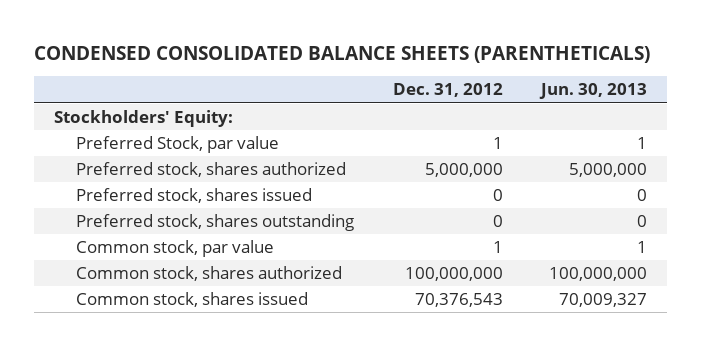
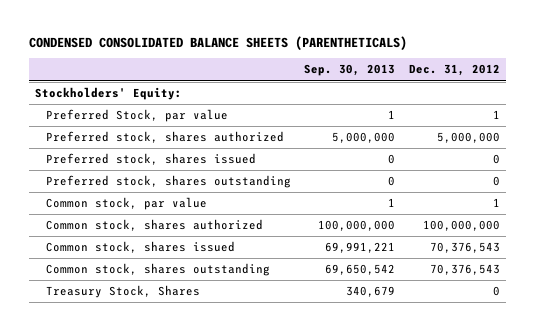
[539,83,648,100] Jun. 30, 2013 -> none
none -> [304,64,396,77] Sep. 30, 2013
none -> [46,263,271,277] Common stock, shares outstanding
none -> [46,285,201,299] Treasury Stock, Shares

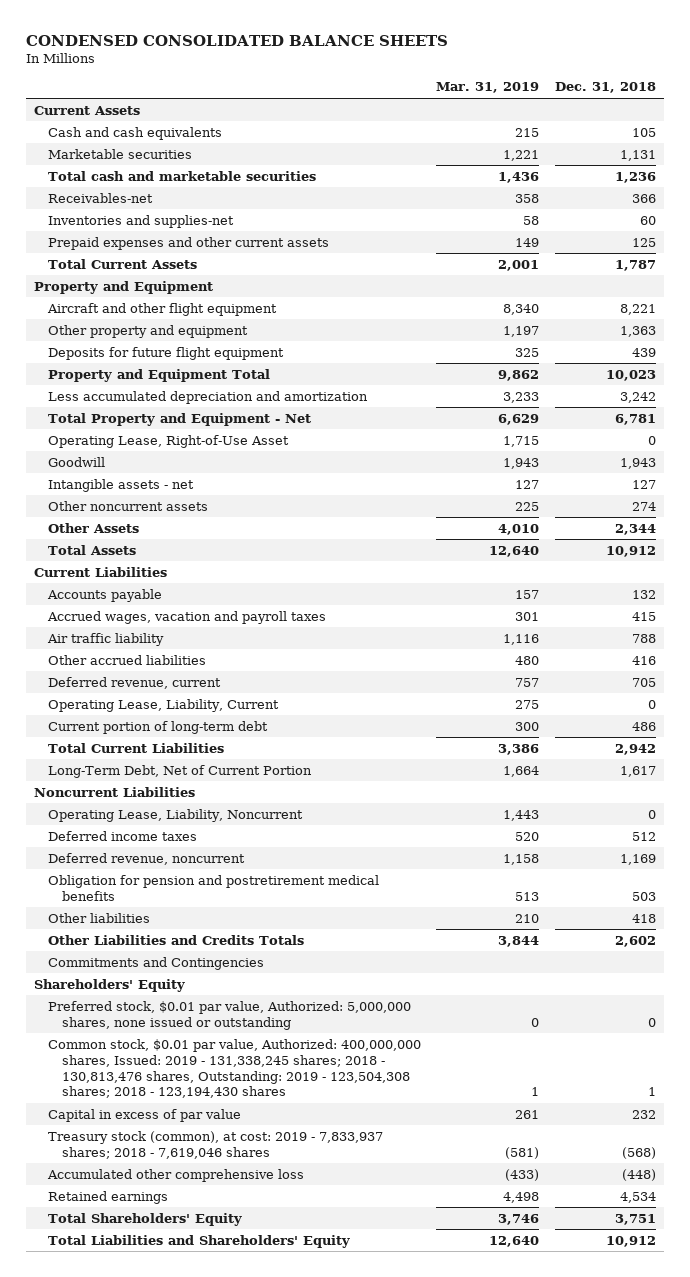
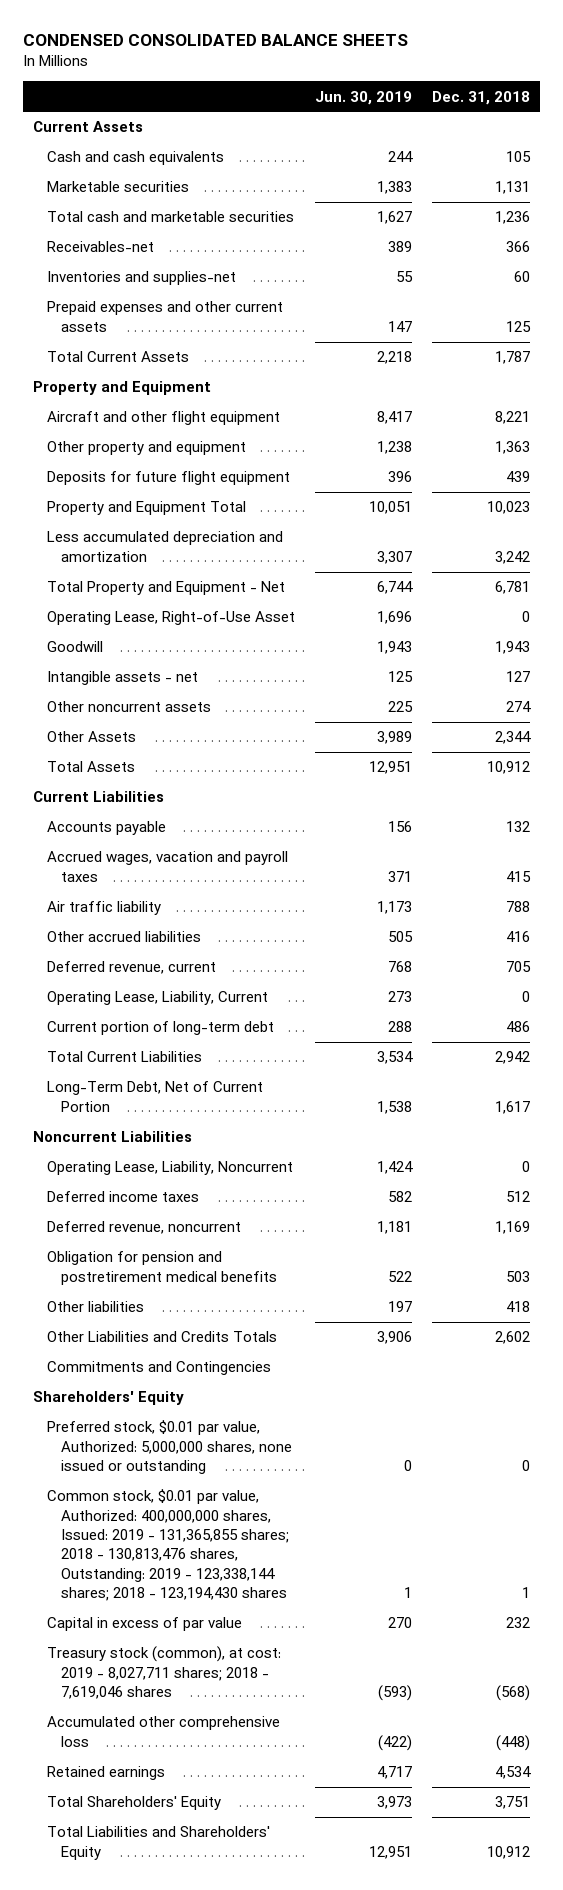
[436,82,540,94] Mar. 31, 2019 -> none
none -> [315,90,413,105] Jun. 30, 2019
[47,1038,421,1099] Common stock, $0.01 par value, Authorized: 400,000,000 shares, Issued: 2019 - 131,338,245 shares; 2018 - 130,813,476 shares, Outstanding: 2019 - 123,504,308 shares; 2018 - 123,194,430 shares -> [46,1489,289,1602] Common stock, $0.01 par value, Authorized: 400,000,000 shares, Issued: 2019 - 131,365,855 shares; 2018 - 130,813,476 shares, Outstanding: 2019 - 123,338,144 shares; 2018 - 123,194,430 shares
[47,1130,383,1159] Treasury stock (common), at cost: 2019 - 7,833,937 shares; 2018 - 7,619,046 shares -> [46,1646,281,1700] Treasury stock (common), at cost: 2019 - 8,027,711 shares; 2018 - 7,619,046 shares

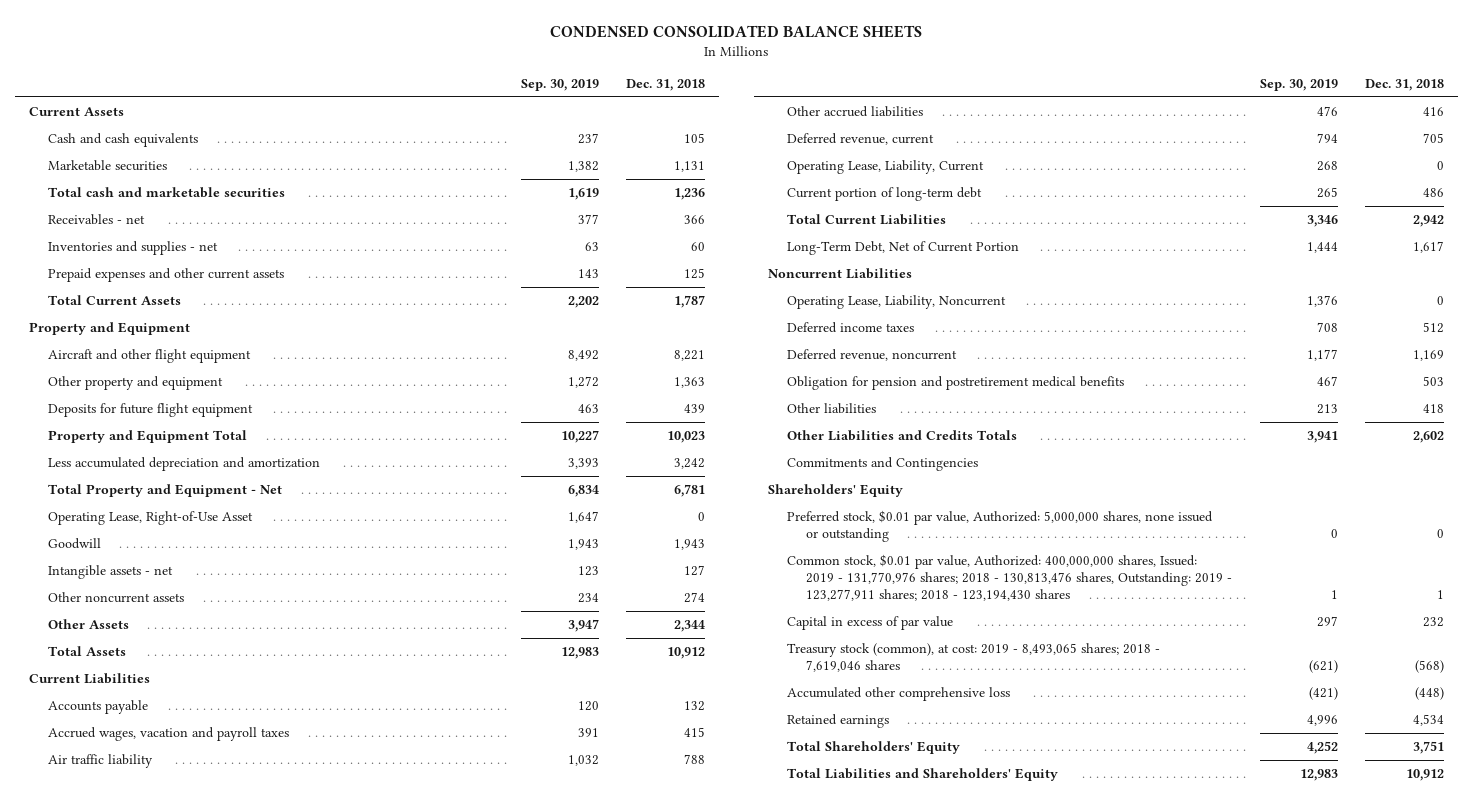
[315,90,413,105] Jun. 30, 2019 -> none
none -> [520,78,599,91] Sep. 30, 2019
[46,241,154,253] Receivables-net -> [47,214,145,226] Receivables - net
[46,271,236,286] Inventories and supplies-net -> [47,241,218,256] Inventories and supplies - net
[46,1489,289,1602] Common stock, $0.01 par value, Authorized: 400,000,000 shares, Issued: 2019 - 131,365,855 shares; 2018 - 130,813,476 shares, Outstanding: 2019 - 123,338,144 shares; 2018 - 123,194,430 shares -> [786,554,1233,602] Common stock, $0.01 par value, Authorized: 400,000,000 shares, Issued: 2019 - 131,770,976 shares; 2018 - 130,813,476 shares, Outstanding: 2019 - 123,277,911 shares; 2018 - 123,194,430 shares
[46,1646,281,1700] Treasury stock (common), at cost: 2019 - 8,027,711 shares; 2018 - 7,619,046 shares -> [786,643,1160,673] Treasury stock (common), at cost: 2019 - 8,493,065 shares; 2018 - 7,619,046 shares

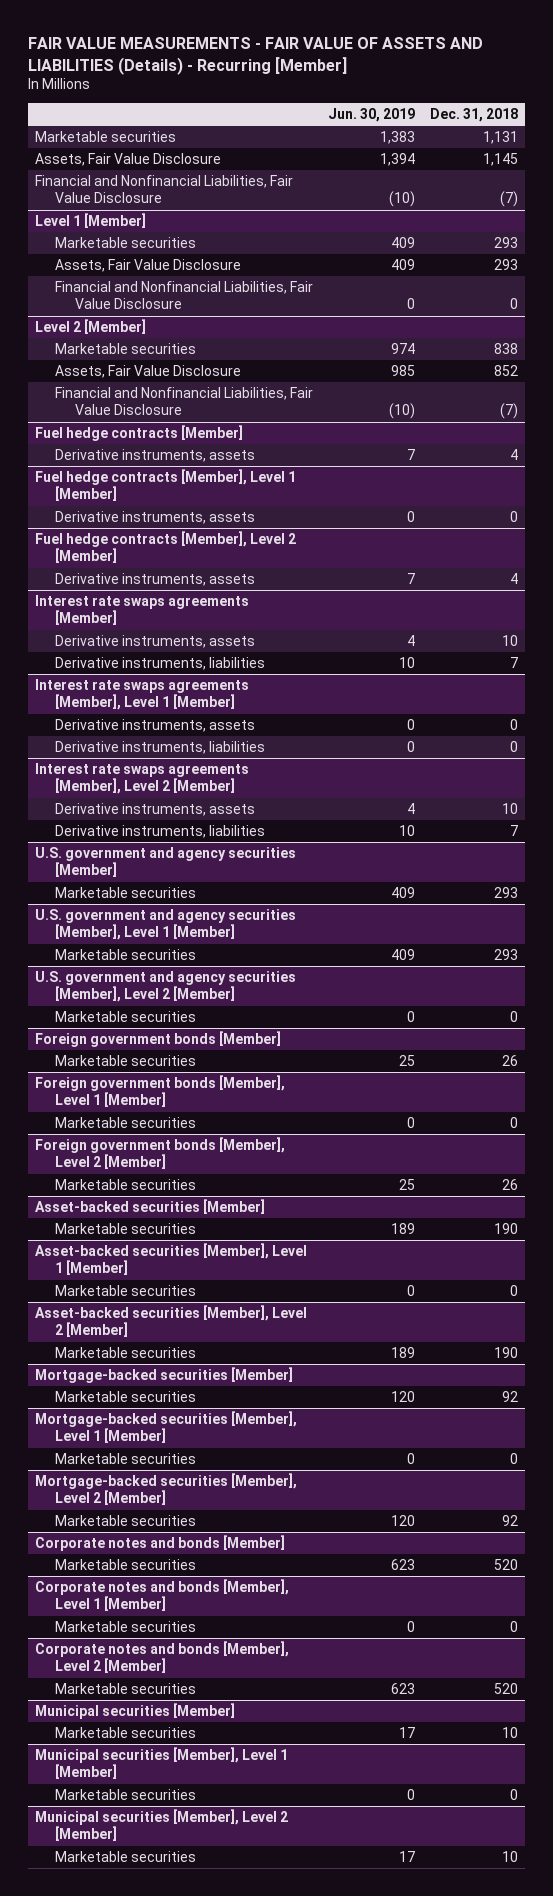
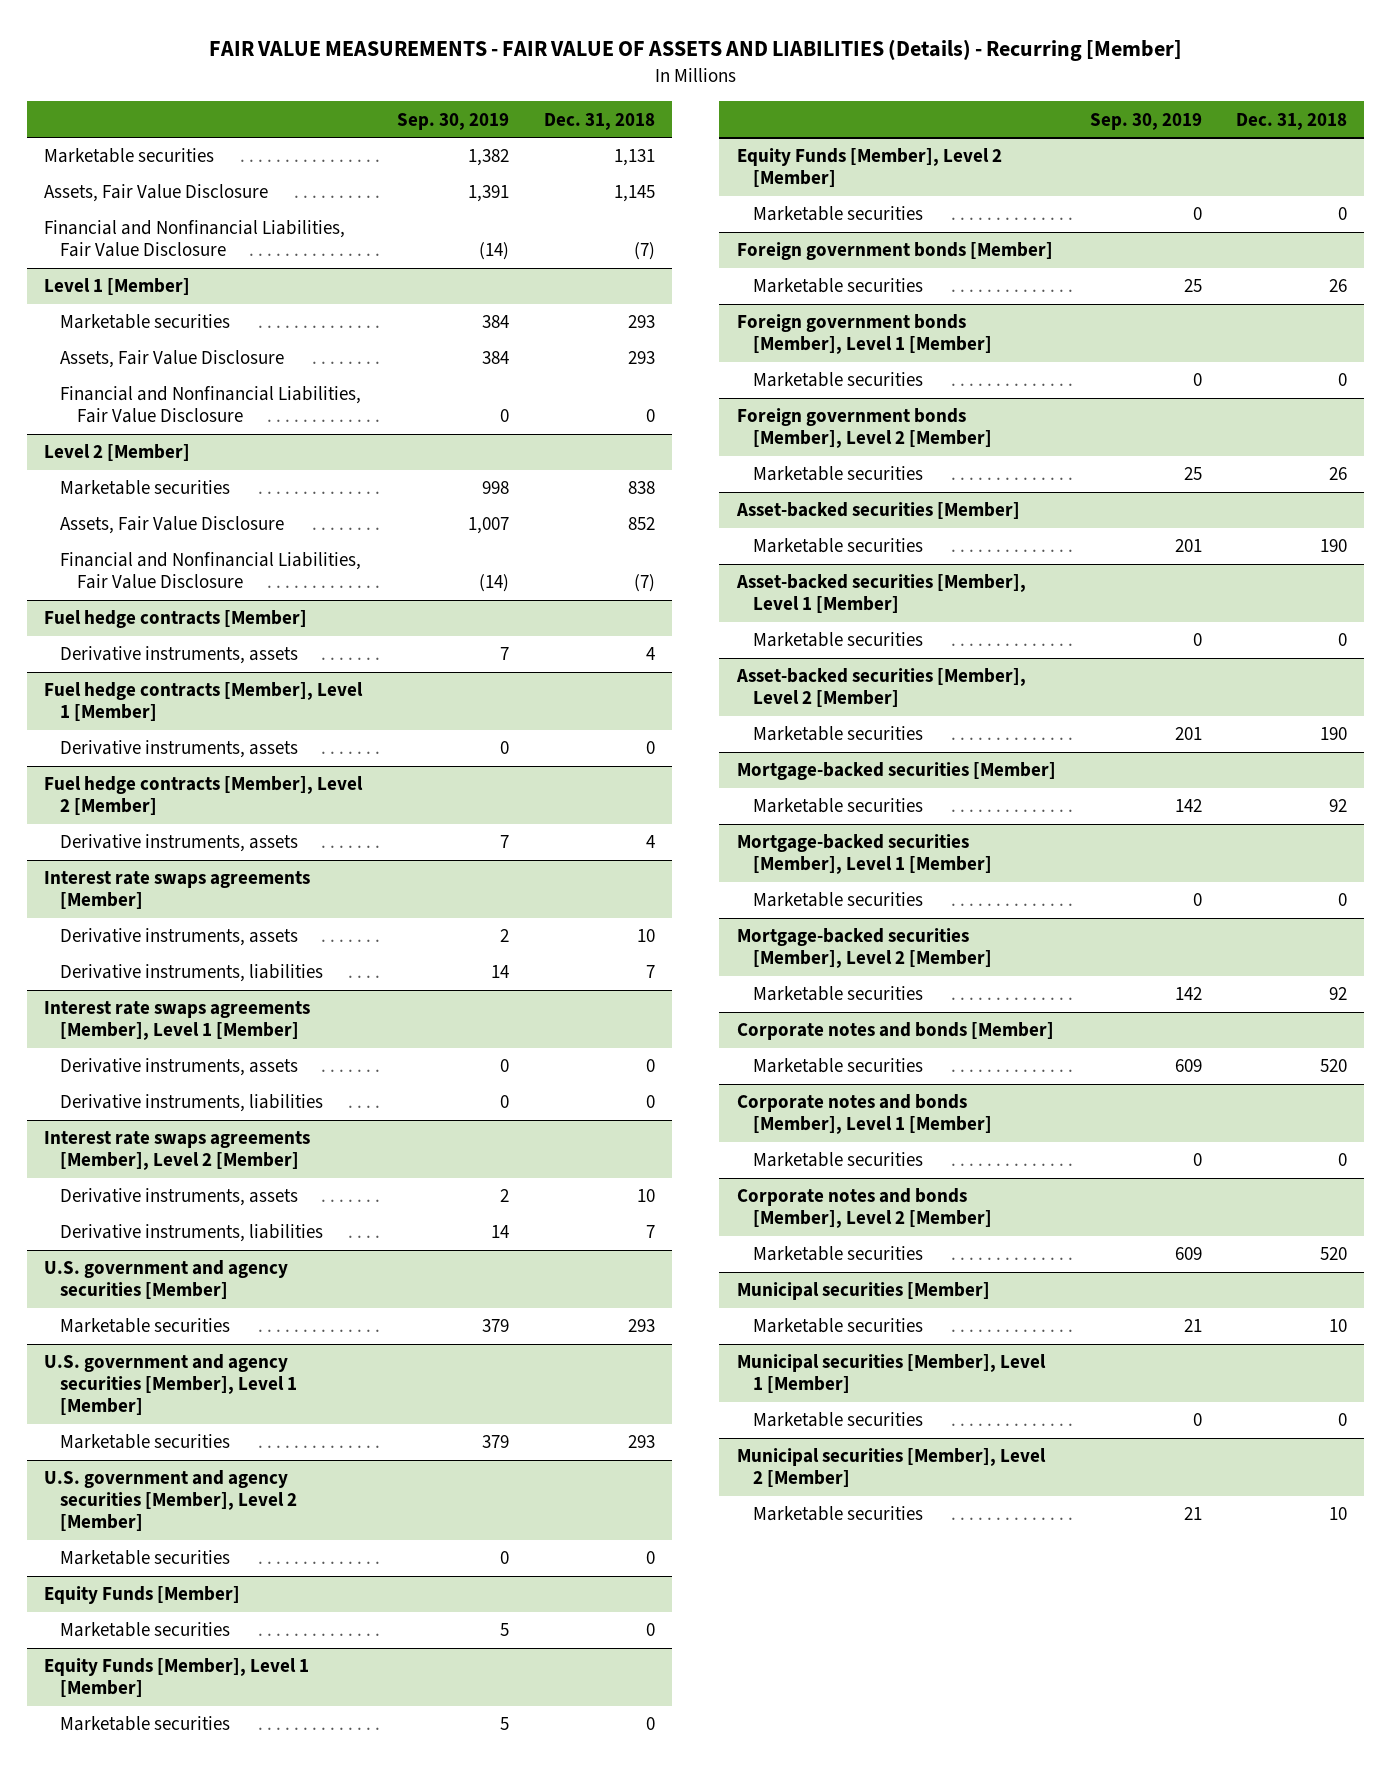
[327,108,415,123] Jun. 30, 2019 -> none
none -> [397,112,510,130] Sep. 30, 2019
none -> [44,1586,241,1605] Equity Funds [Member]
none -> [60,1622,231,1638] Marketable securities
none -> [44,1658,310,1698] Equity Funds [Member], Level 1 [Member]
none -> [60,1716,231,1732] Marketable securities
none -> [736,148,1002,188] Equity Funds [Member], Level 2 [Member]
none -> [752,206,923,222] Marketable securities

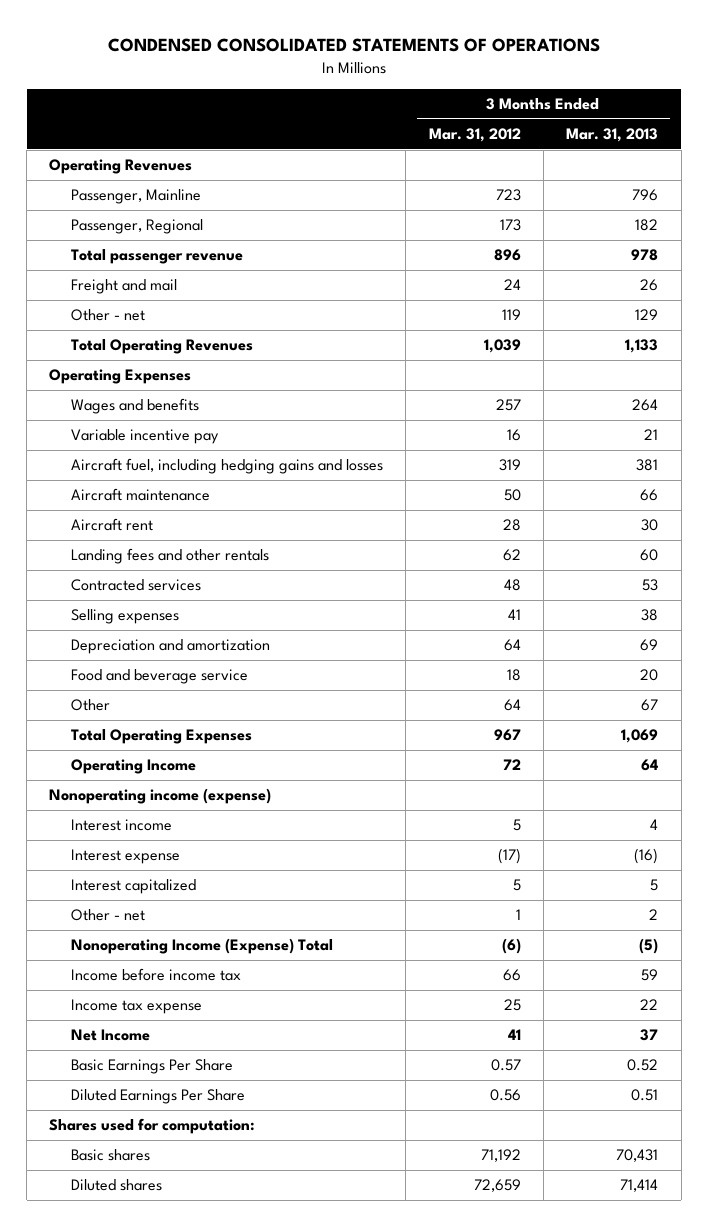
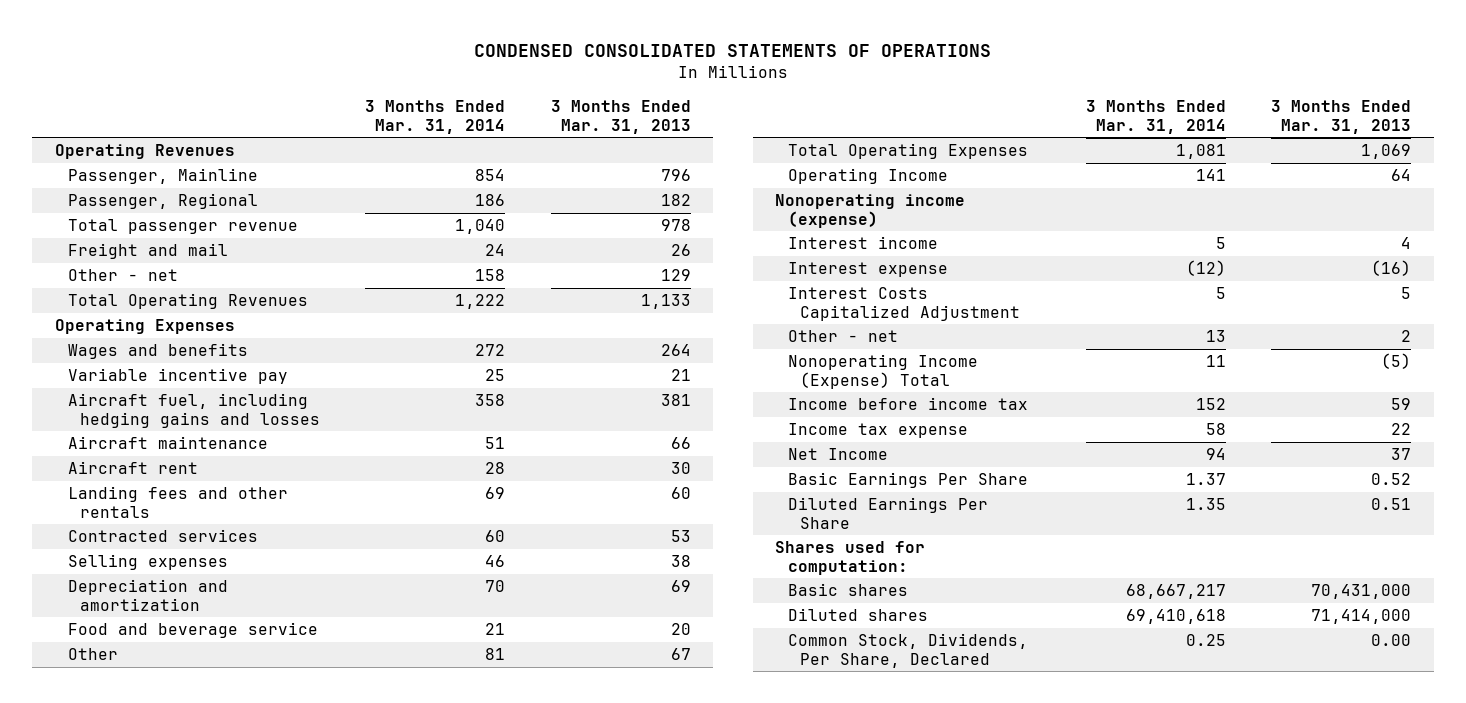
[428,128,521,143] Mar. 31, 2012 -> none
none -> [365,99,506,134] 3 Months Ended Mar. 31, 2014
[70,879,196,895] Interest capitalized -> [787,286,1021,321] Interest Costs Capitalized Adjustment
[616,1149,659,1163] 70,431 -> [1310,583,1411,599] 70,431,000
[620,1179,659,1193] 71,414 -> [1310,608,1411,624] 71,414,000
none -> [787,632,1028,668] Common Stock, Dividends, Per Share, Declared

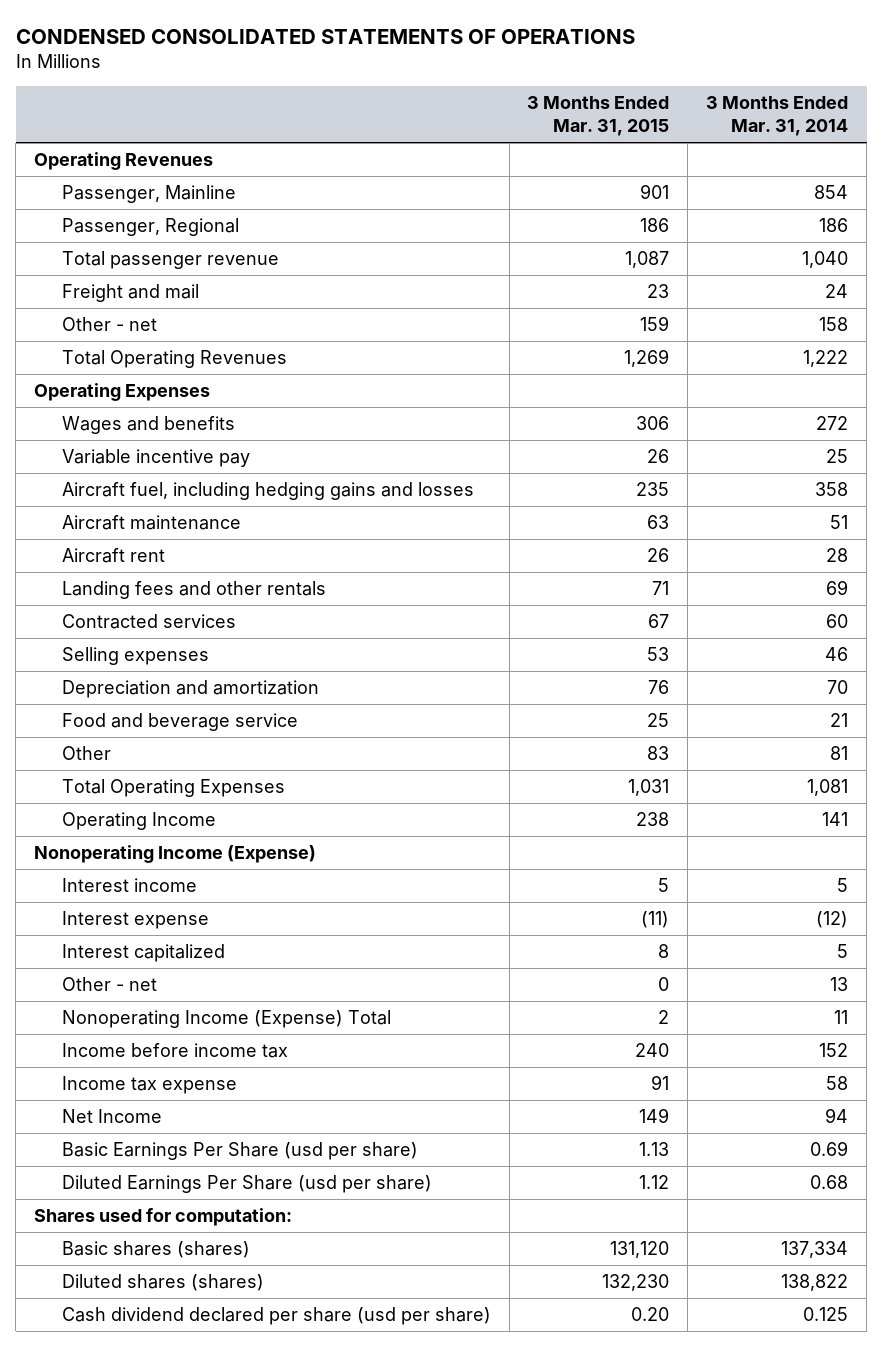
[550,99,691,134] 3 Months Ended Mar. 31, 2013 -> none
none -> [527,96,670,137] 3 Months Ended Mar. 31, 2015
[775,193,966,228] Nonoperating income (expense) -> [34,845,317,864] Nonoperating Income (Expense)
[787,286,1021,321] Interest Costs Capitalized Adjustment -> [61,944,225,963] Interest capitalized
[787,471,1028,488] Basic Earnings Per Share -> [61,1142,418,1161] Basic Earnings Per Share (usd per share)
[1185,472,1226,485] 1.37 -> [810,1141,849,1157] 0.69
[787,496,988,529] Diluted Earnings Per Share -> [61,1175,432,1194] Diluted Earnings Per Share (usd per share)
[1185,497,1226,510] 1.35 -> [810,1175,849,1190] 0.68
[787,582,908,596] Basic shares -> [61,1241,250,1259] Basic shares (shares)
[1125,583,1226,599] 68,667,217 -> [781,1241,849,1259] 137,334
[787,607,928,621] Diluted shares -> [61,1274,264,1292] Diluted shares (shares)
[1125,608,1226,624] 69,410,618 -> [781,1274,849,1292] 138,822
[787,632,1028,668] Common Stock, Dividends, Per Share, Declared -> [61,1307,491,1326] Cash dividend declared per share (usd per share)
[1185,633,1226,646] 0.25 -> [803,1307,849,1322] 0.125

